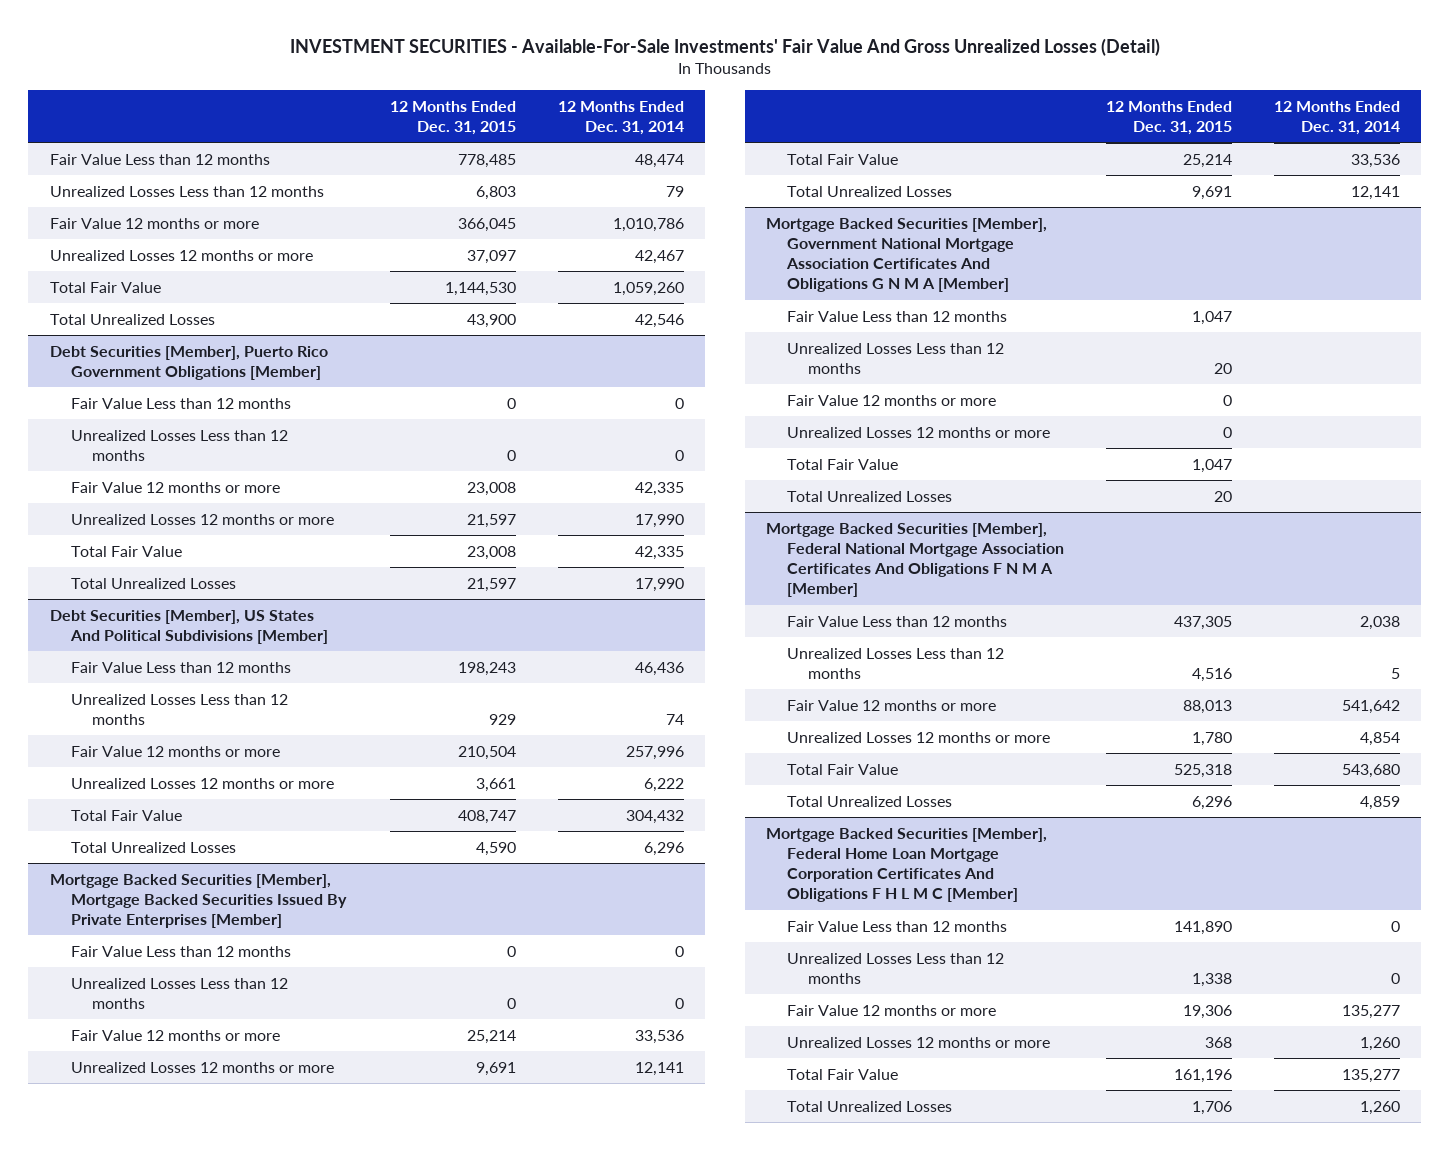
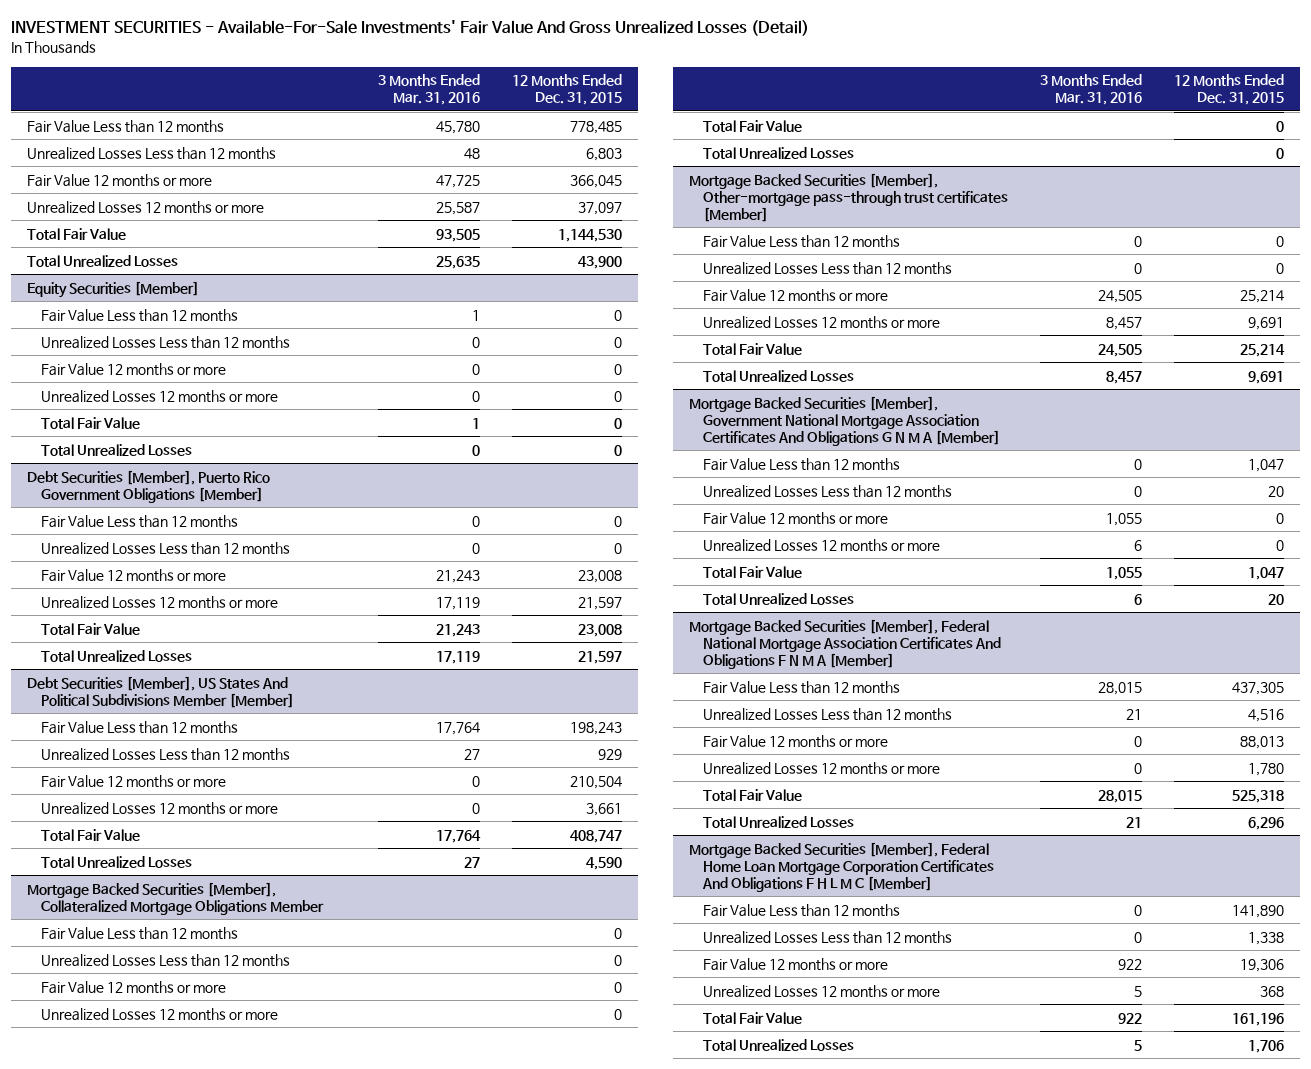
[558,100,685,136] 12 Months Ended Dec. 31, 2014 -> none
none -> [377,74,480,106] 3 Months Ended Mar. 31, 2016
none -> [27,280,200,298] Equity Securities [Member]
none -> [40,308,238,322] Fair Value Less than 12 months
none -> [40,335,290,349] Unrealized Losses Less than 12 months
none -> [40,362,226,376] Fair Value 12 months or more
none -> [40,389,278,403] Unrealized Losses 12 months or more
none -> [40,416,140,429] Total Fair Value
none -> [40,443,192,456] Total Unrealized Losses
[49,609,328,644] Debt Securities [Member], US States And Political Subdivisions [Member] -> [27,675,294,708] Debt Securities [Member], US States And Political Subdivisions Member [Member]
[49,873,347,929] Mortgage Backed Securities [Member], Mortgage Backed Securities Issued By Private Enterprises [Member] -> none
none -> [27,881,324,915] Mortgage Backed Securities [Member], Collateralized Mortgage Obligations Member
none -> [40,980,226,994] Fair Value 12 months or more
none -> [40,1007,278,1021] Unrealized Losses 12 months or more
none -> [702,119,802,132] Total Fair Value
none -> [702,146,854,159] Total Unrealized Losses
none -> [689,172,1008,222] Mortgage Backed Securities [Member], Other-mortgage pass-through trust certificates [Member]
none -> [702,234,900,248] Fair Value Less than 12 months
none -> [702,261,952,275] Unrealized Losses Less than 12 months

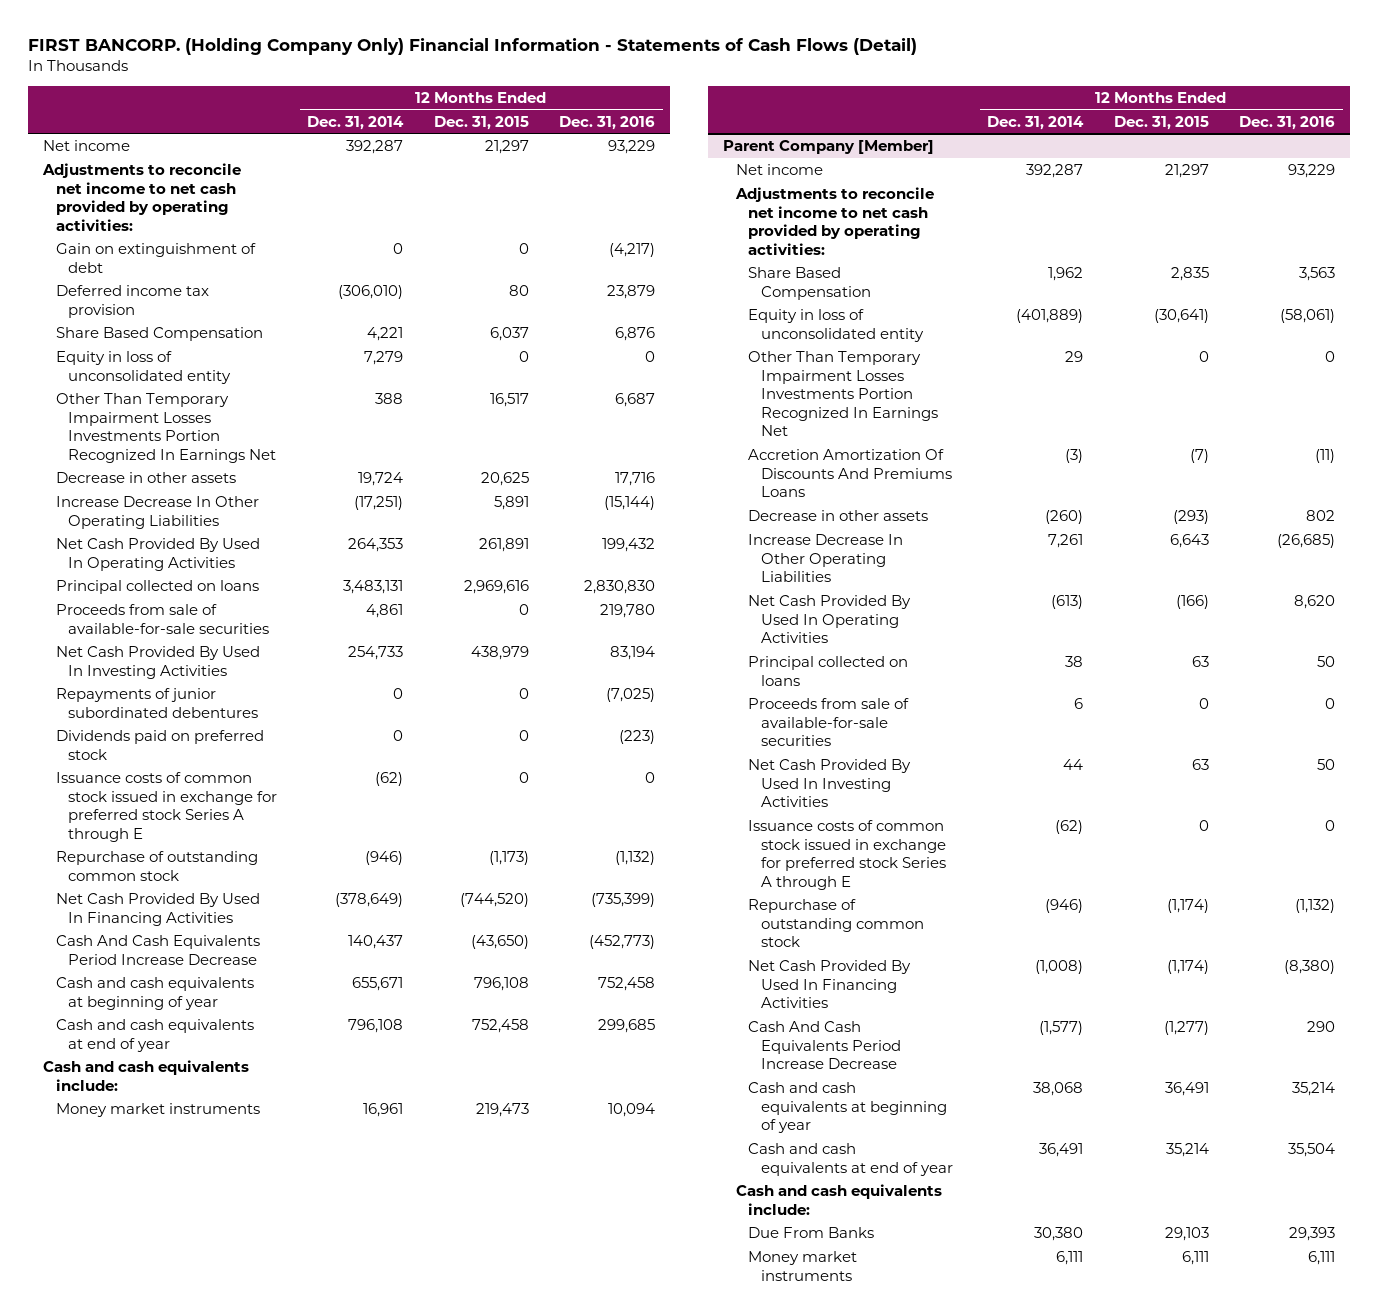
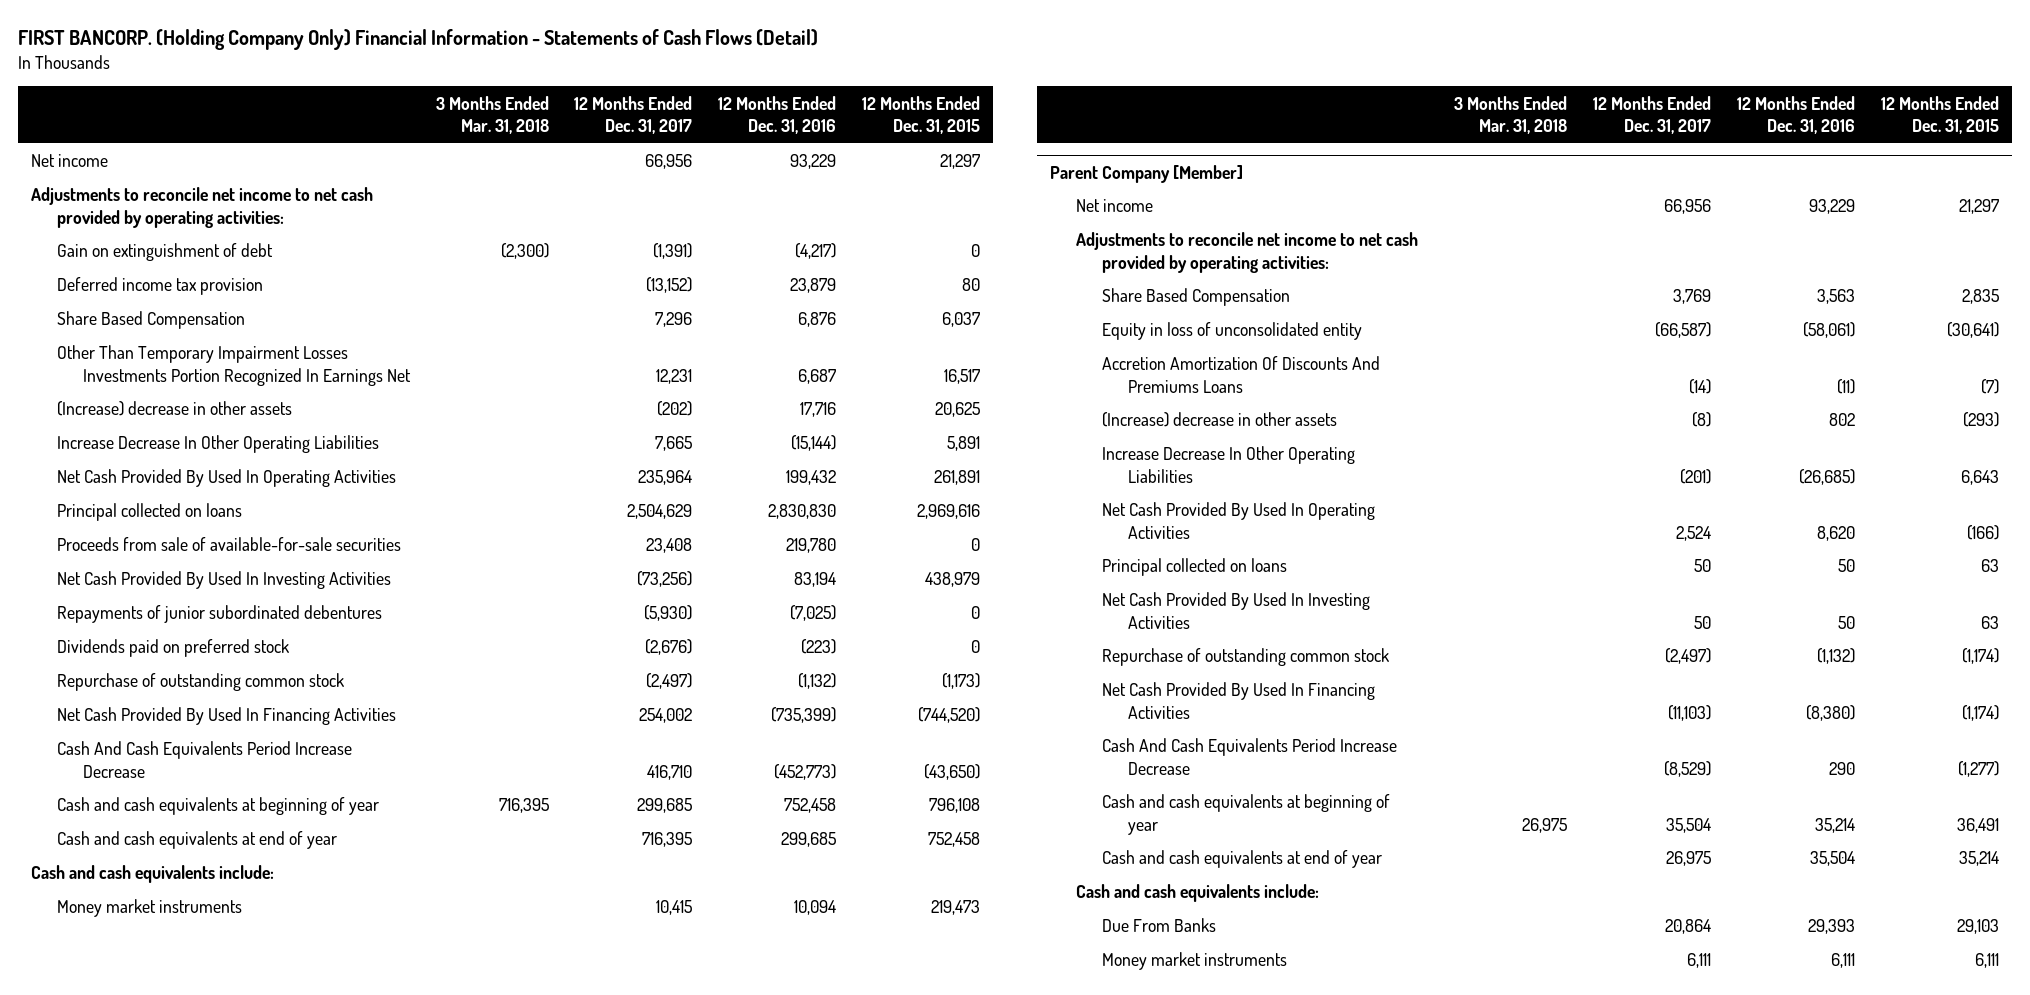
[307,115,405,130] Dec. 31, 2014 -> none
none -> [435,95,549,135] 3 Months Ended Mar. 31, 2018
none -> [574,95,693,135] 12 Months Ended Dec. 31, 2017
[55,351,232,384] Equity in loss of unconsolidated entity -> none
[55,472,236,484] Decrease in other assets -> [56,401,292,417] (Increase) decrease in other assets
[55,772,278,842] Issuance costs of common stock issued in exchange for preferred stock Series A through E -> none
[748,351,938,437] Other Than Temporary Impairment Losses Investments Portion Recognized In Earnings Net -> none
[748,510,929,522] Decrease in other assets -> [1101,412,1337,428] (Increase) decrease in other assets
[748,698,910,747] Proceeds from sale of available-for-sale securities -> none
[748,820,946,890] Issuance costs of common stock issued in exchange for preferred stock Series A through E -> none

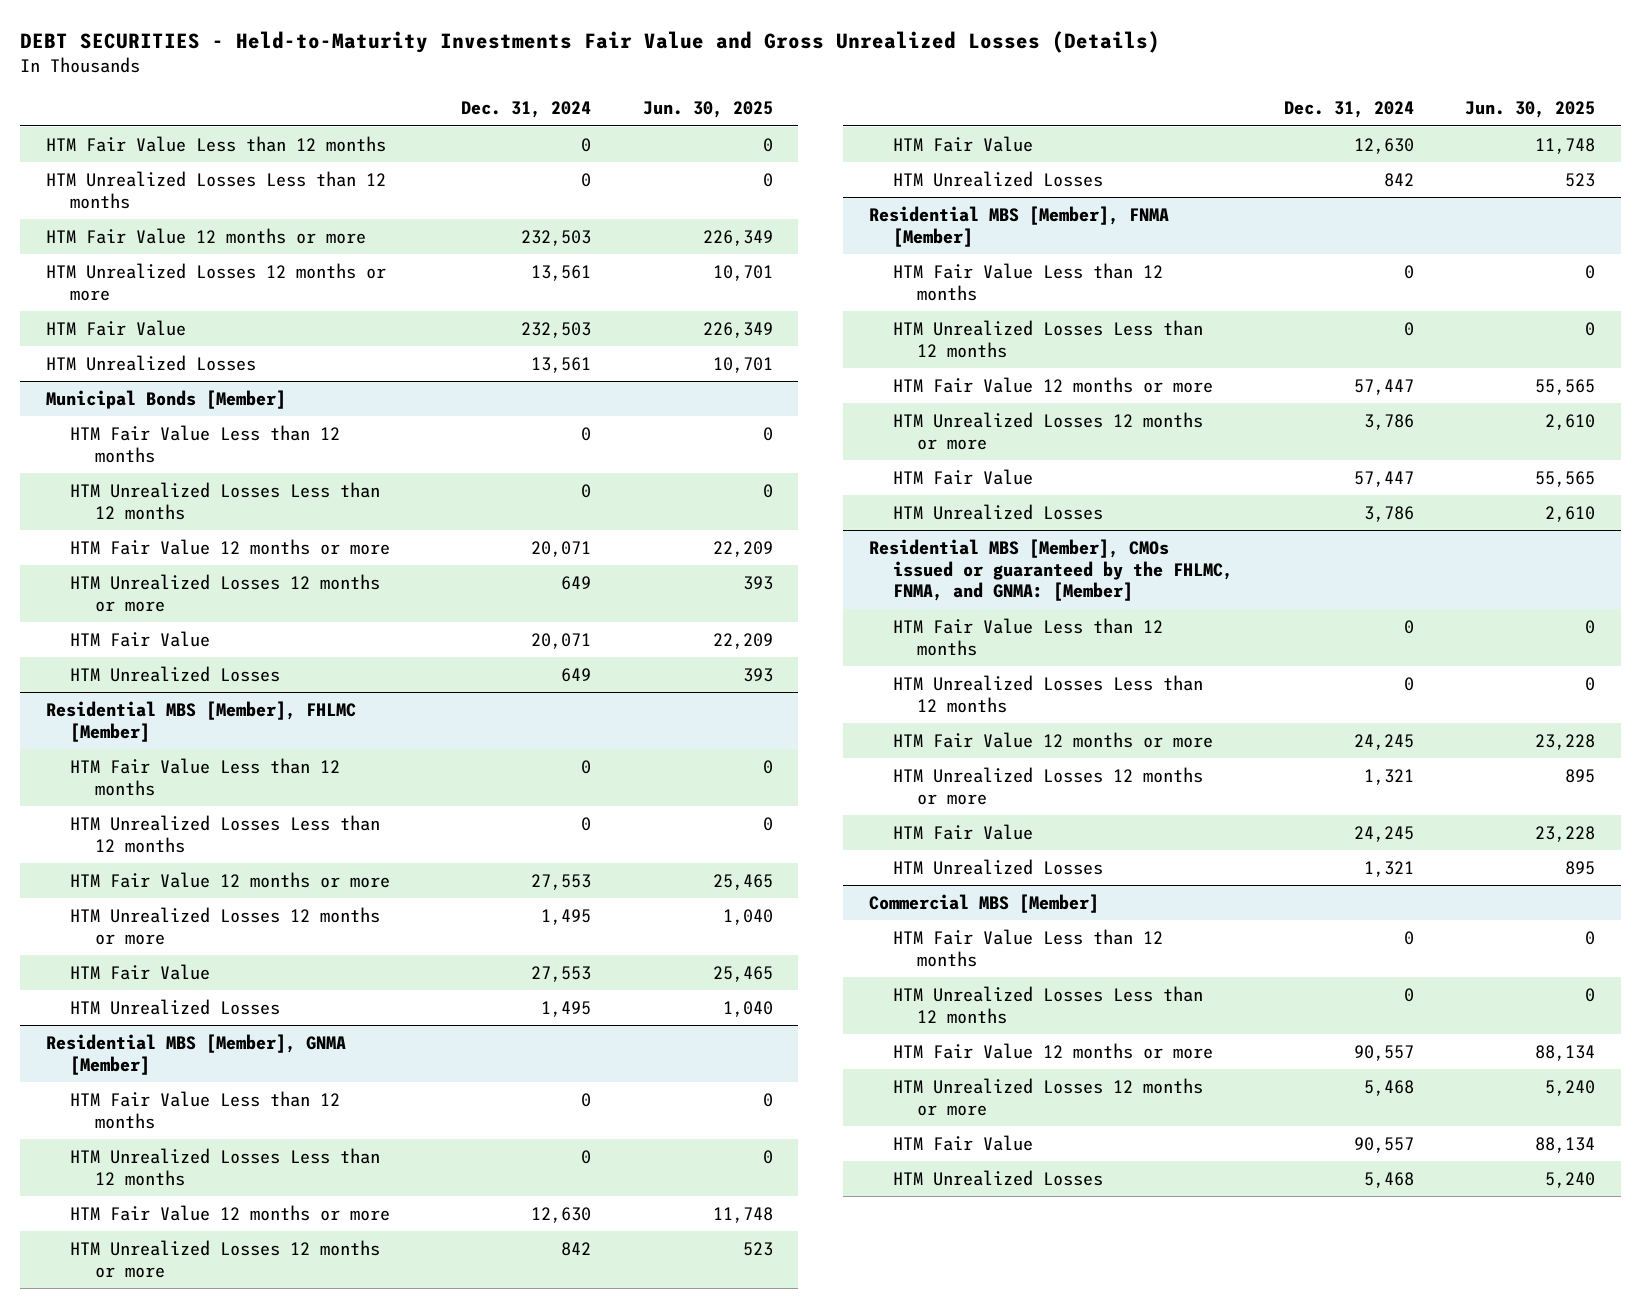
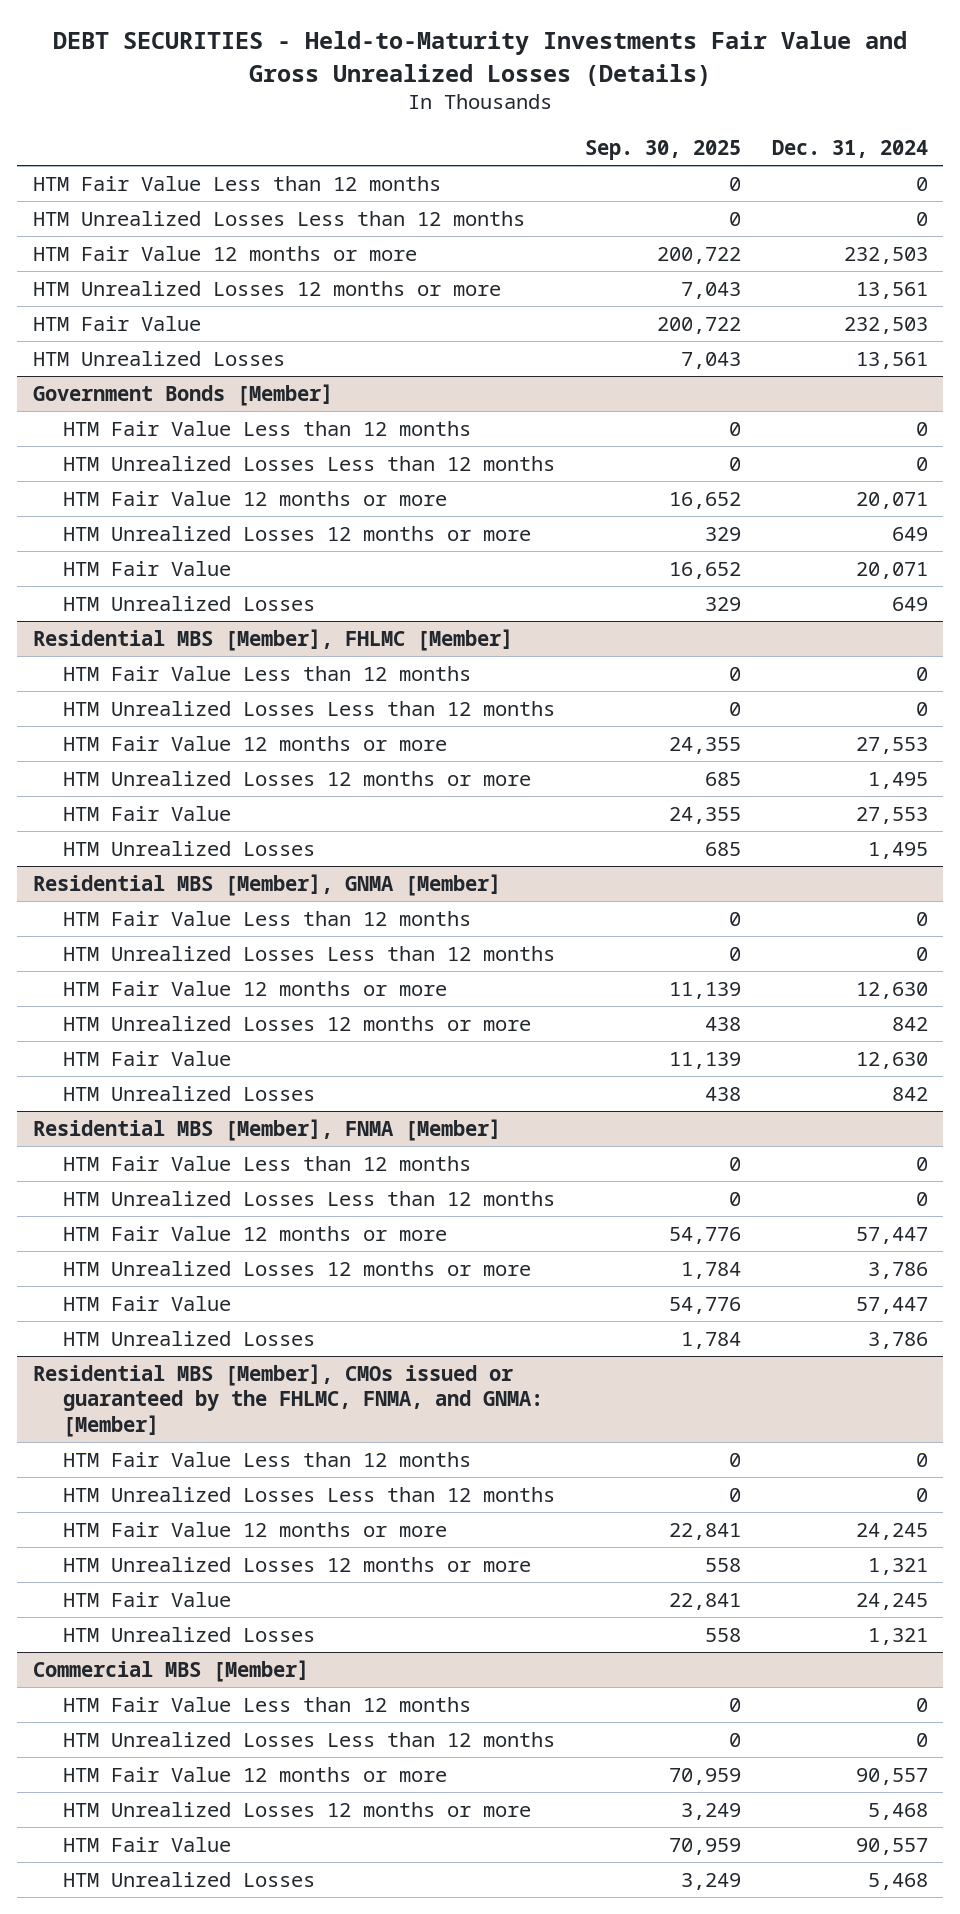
[642,101,773,119] Jun. 30, 2025 -> none
none -> [585,140,742,161] Sep. 30, 2025
[45,390,286,410] Municipal Bonds [Member] -> [32,384,333,407] Government Bonds [Member]

